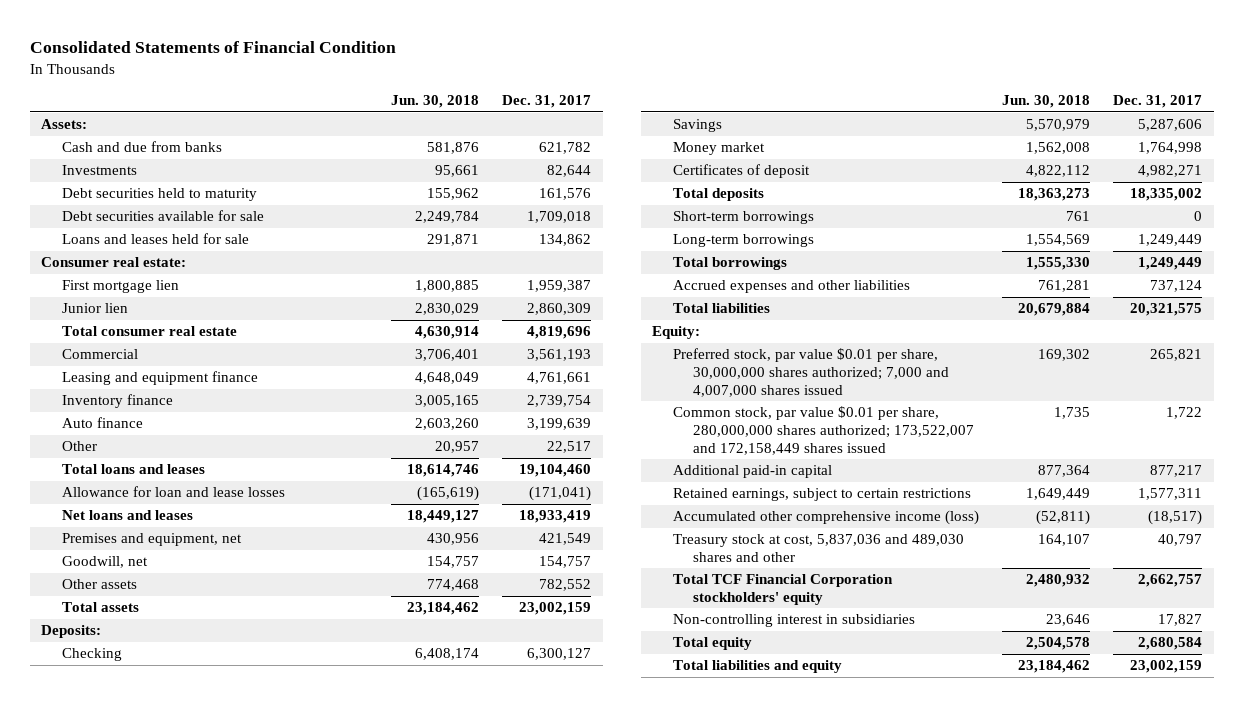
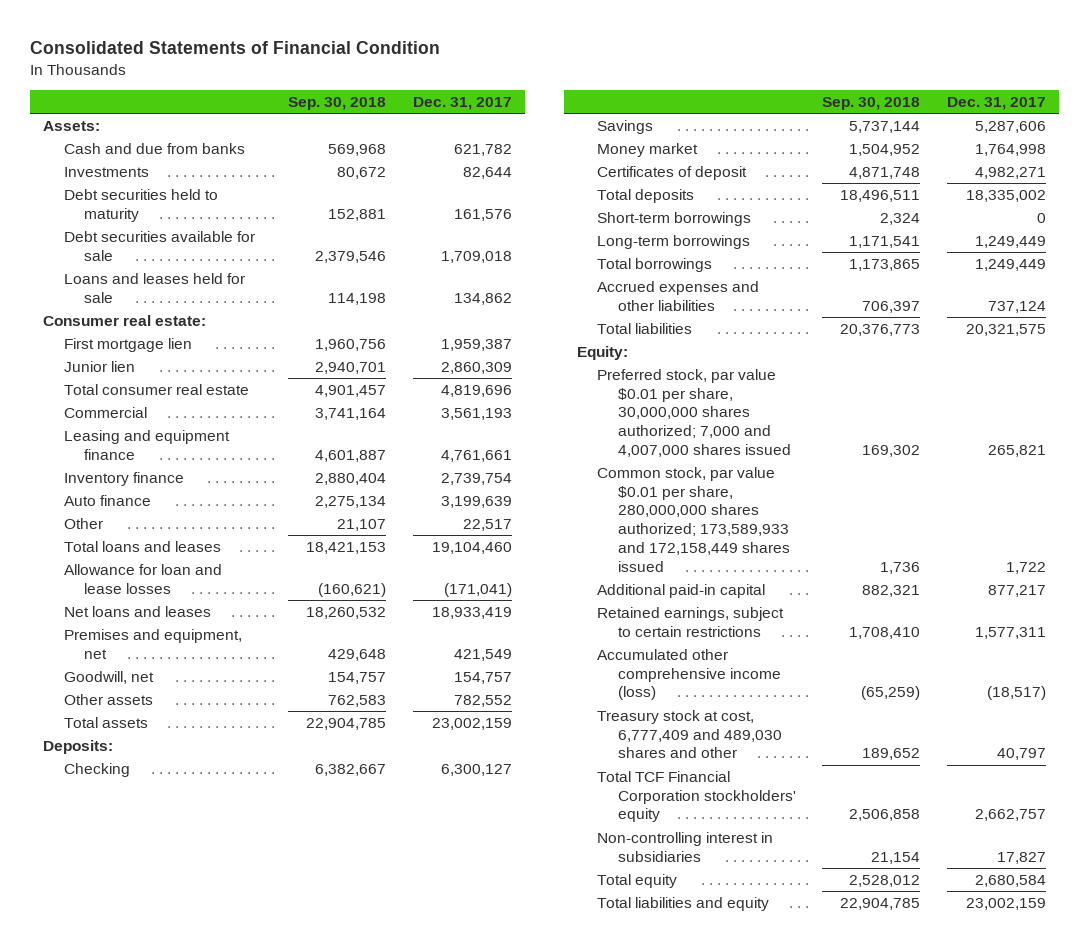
[390,95,479,109] Jun. 30, 2018 -> none
none -> [288,96,387,110] Sep. 30, 2018
[672,406,974,455] Common stock, par value $0.01 per share, 280,000,000 shares authorized; 173,522,007 and 172,158,449 shares issued -> [597,466,790,572] Common stock, par value $0.01 per share, 280,000,000 shares authorized; 173,589,933 and 172,158,449 shares issued
[672,534,964,563] Treasury stock at cost, 5,837,036 and 489,030 shares and other -> [597,709,782,759] Treasury stock at cost, 6,777,409 and 489,030 shares and other

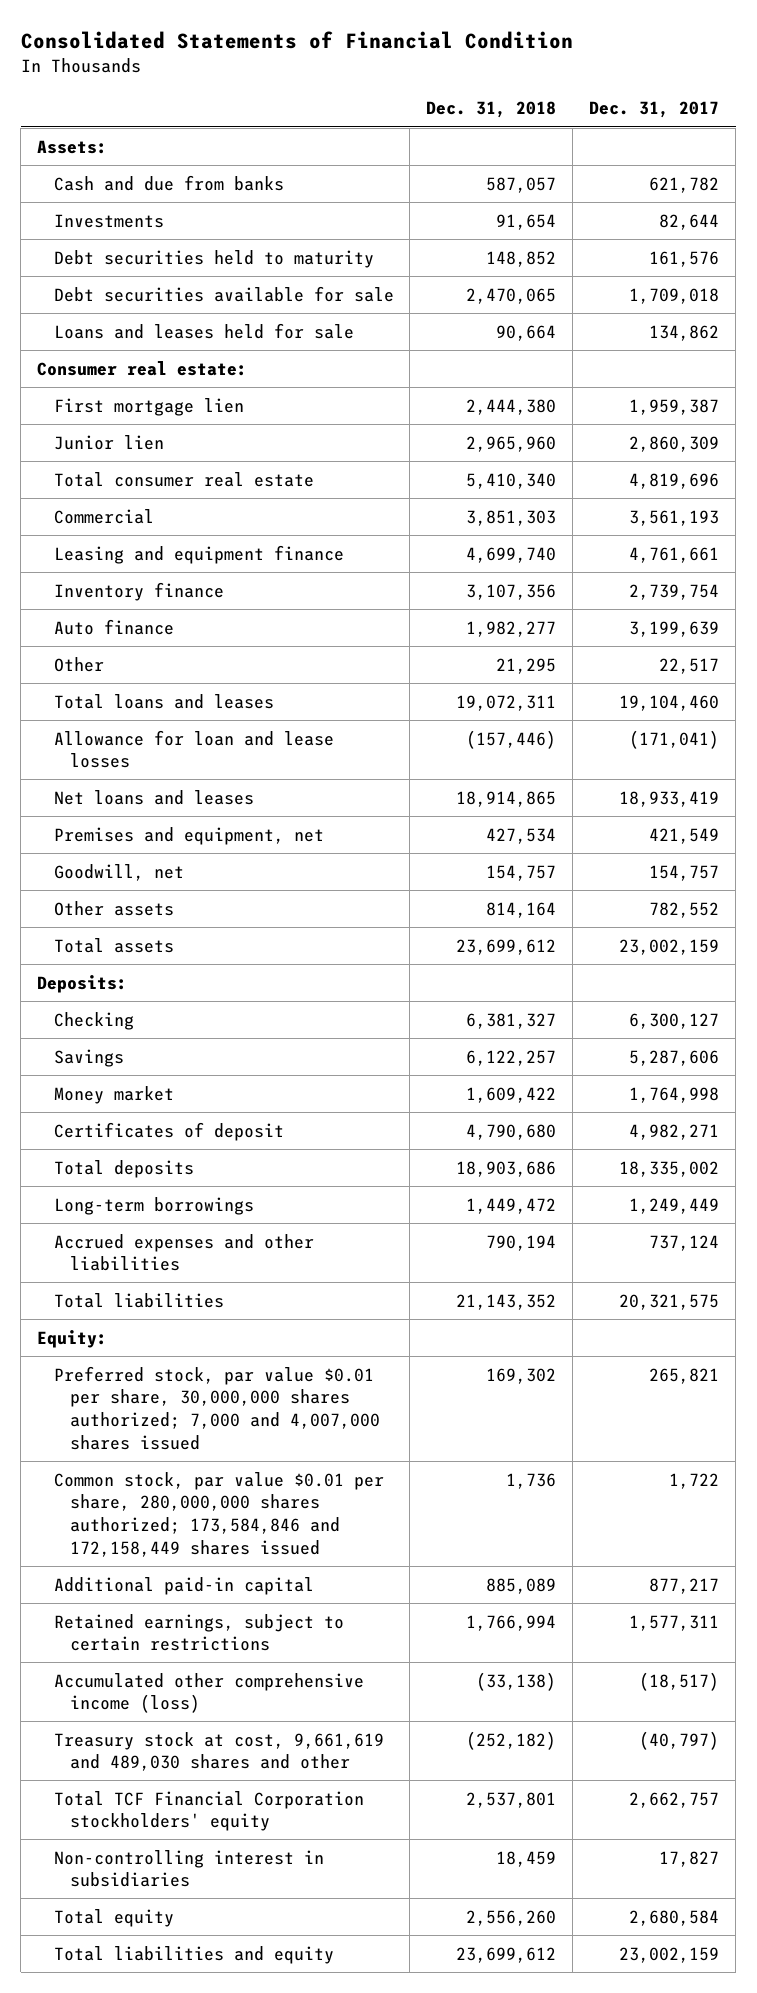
[288,96,387,110] Sep. 30, 2018 -> none
none -> [426,101,557,119] Dec. 31, 2018
[597,211,752,226] Short-term borrowings -> none
[597,257,713,272] Total borrowings -> none
[597,466,790,572] Common stock, par value $0.01 per share, 280,000,000 shares authorized; 173,589,933 and 172,158,449 shares issued -> [53,1471,384,1557] Common stock, par value $0.01 per share, 280,000,000 shares authorized; 173,584,846 and 172,158,449 shares issued
[597,709,782,759] Treasury stock at cost, 6,777,409 and 489,030 shares and other -> [53,1731,384,1772] Treasury stock at cost, 9,661,619 and 489,030 shares and other
[996,748,1046,761] 40,797 -> [639,1730,720,1750] (40,797)

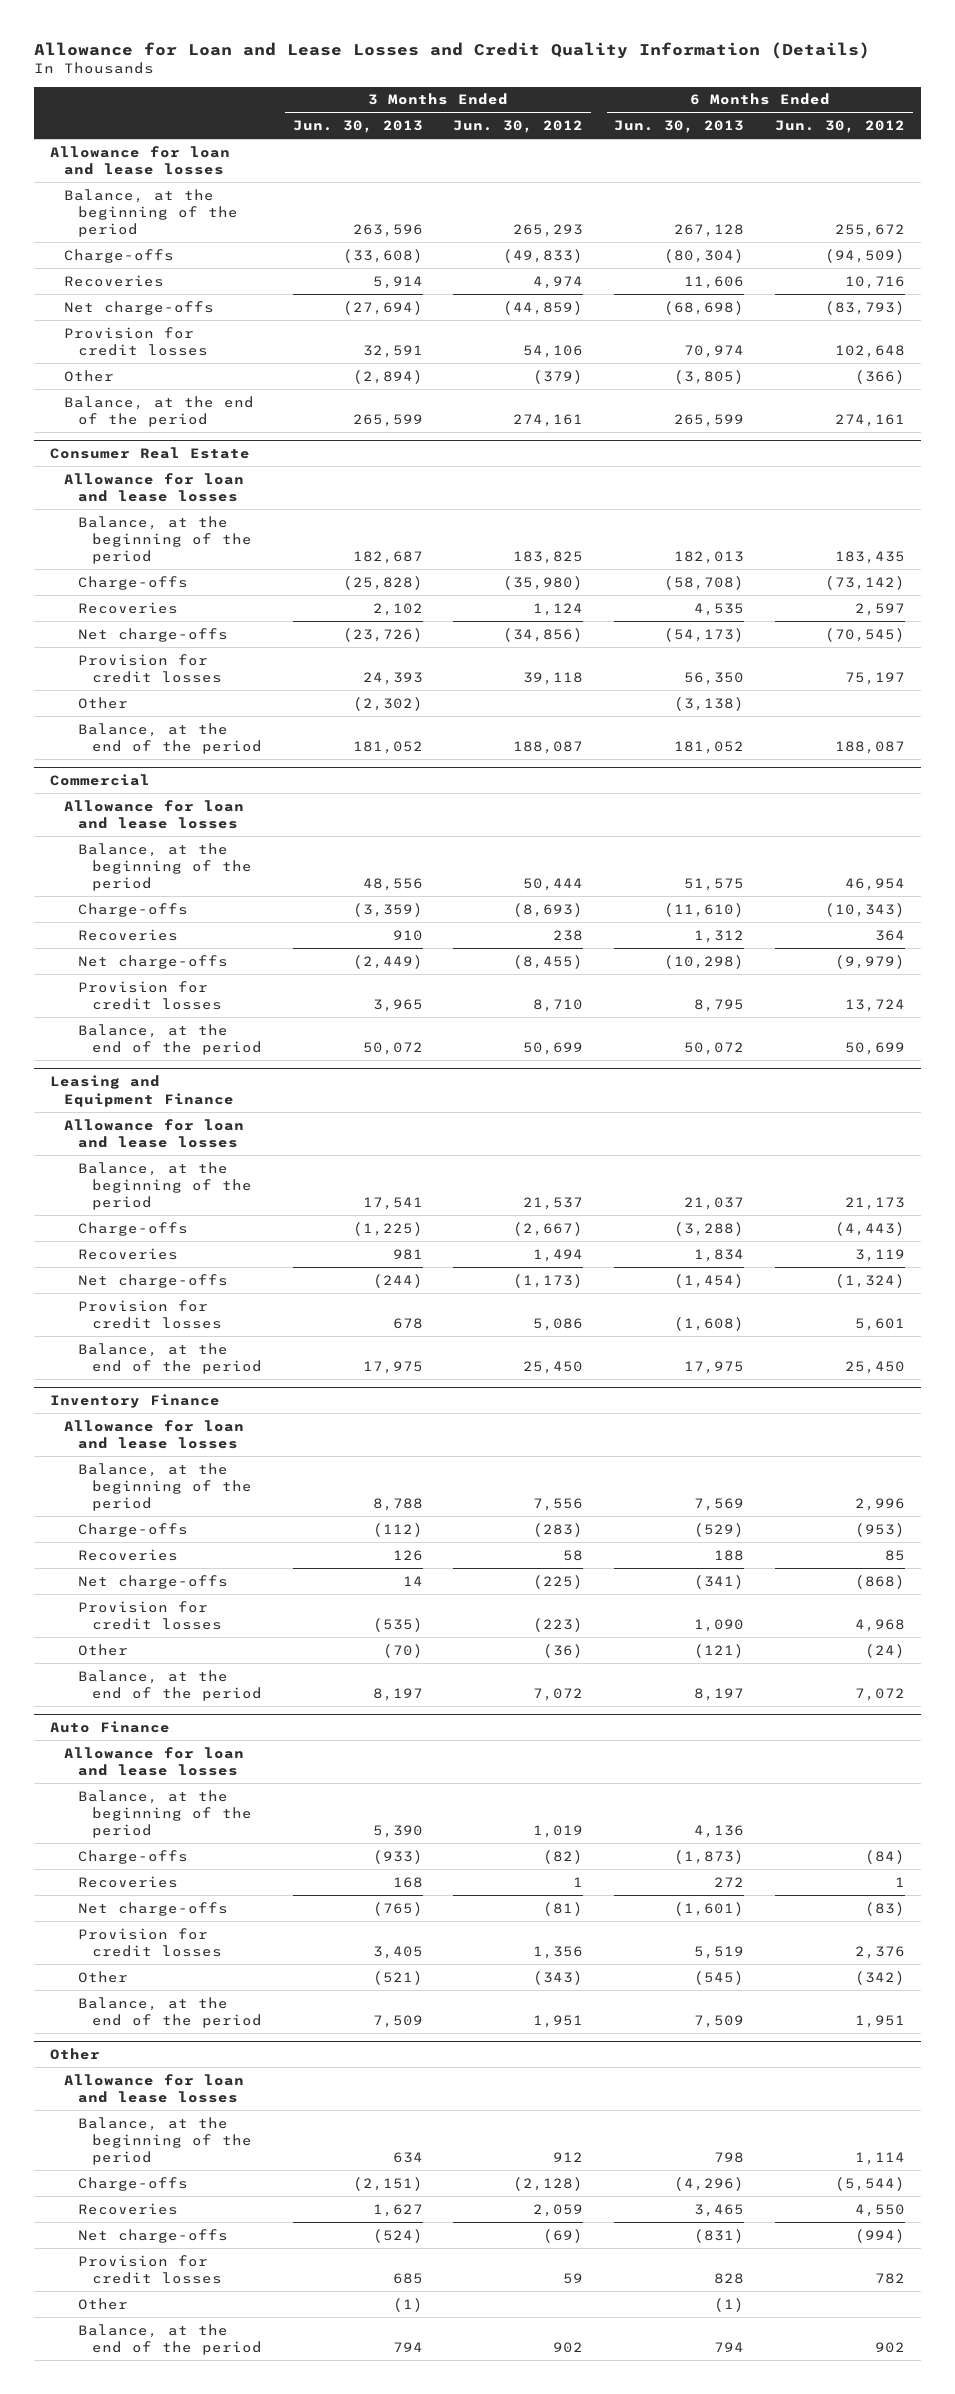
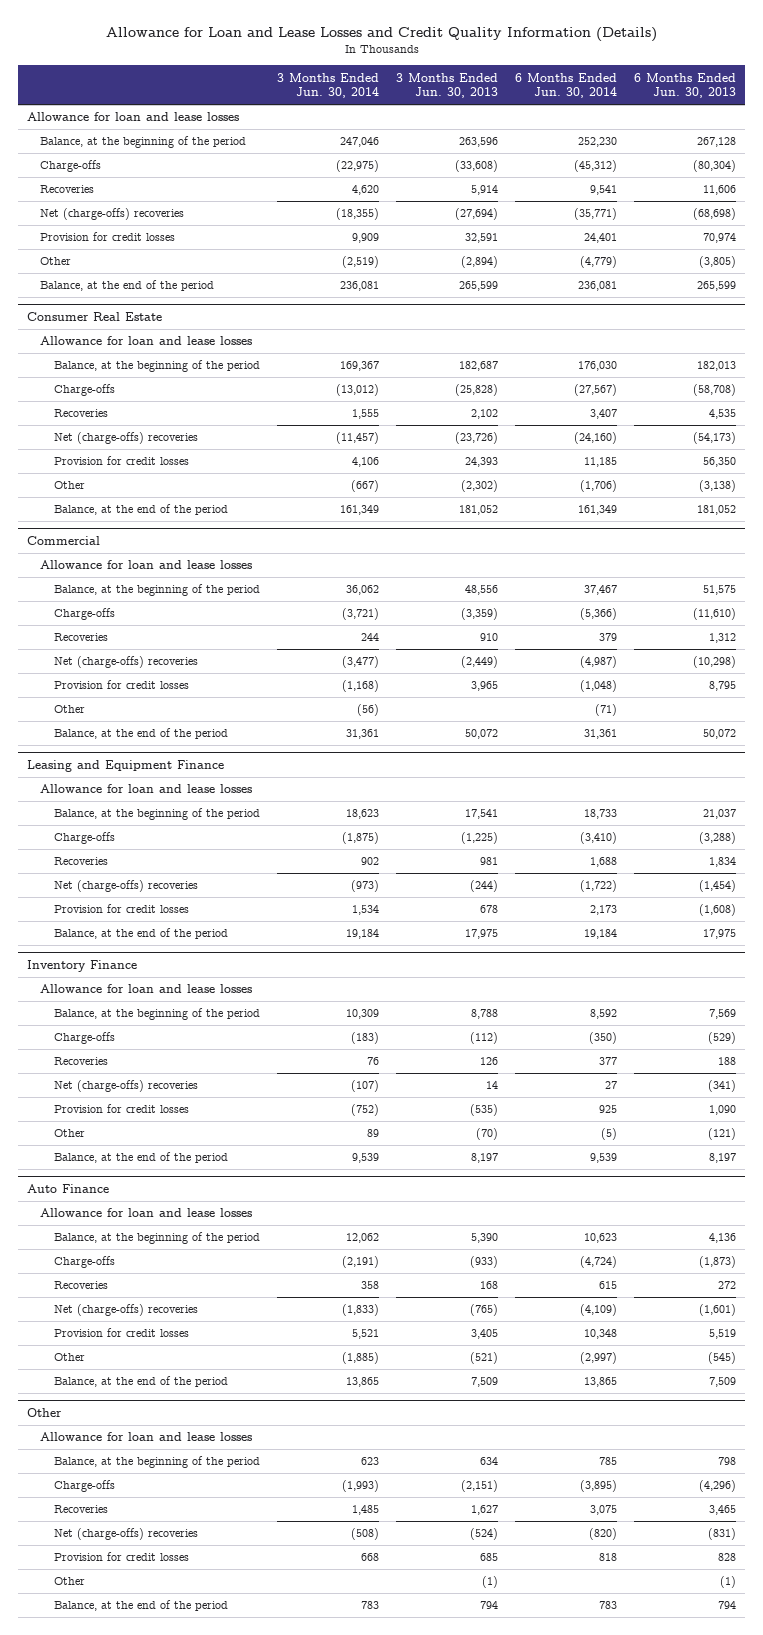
[453,120,584,134] Jun. 30, 2012 -> none
[775,120,906,134] Jun. 30, 2012 -> none
none -> [276,72,379,99] 3 Months Ended Jun. 30, 2014
none -> [515,72,618,99] 6 Months Ended Jun. 30, 2014
[63,300,214,315] Net charge-offs -> [40,208,185,221] Net (charge-offs) recoveries
[77,627,228,642] Net charge-offs -> [53,432,198,445] Net (charge-offs) recoveries
[77,954,228,969] Net charge-offs -> [53,656,198,669] Net (charge-offs) recoveries
none -> [53,705,85,714] Other
[77,1273,228,1288] Net charge-offs -> [53,880,198,893] Net (charge-offs) recoveries
[77,1574,228,1589] Net charge-offs -> [53,1080,198,1093] Net (charge-offs) recoveries
[77,1901,228,1916] Net charge-offs -> [53,1304,198,1317] Net (charge-offs) recoveries
[77,2228,228,2243] Net charge-offs -> [53,1528,198,1541] Net (charge-offs) recoveries

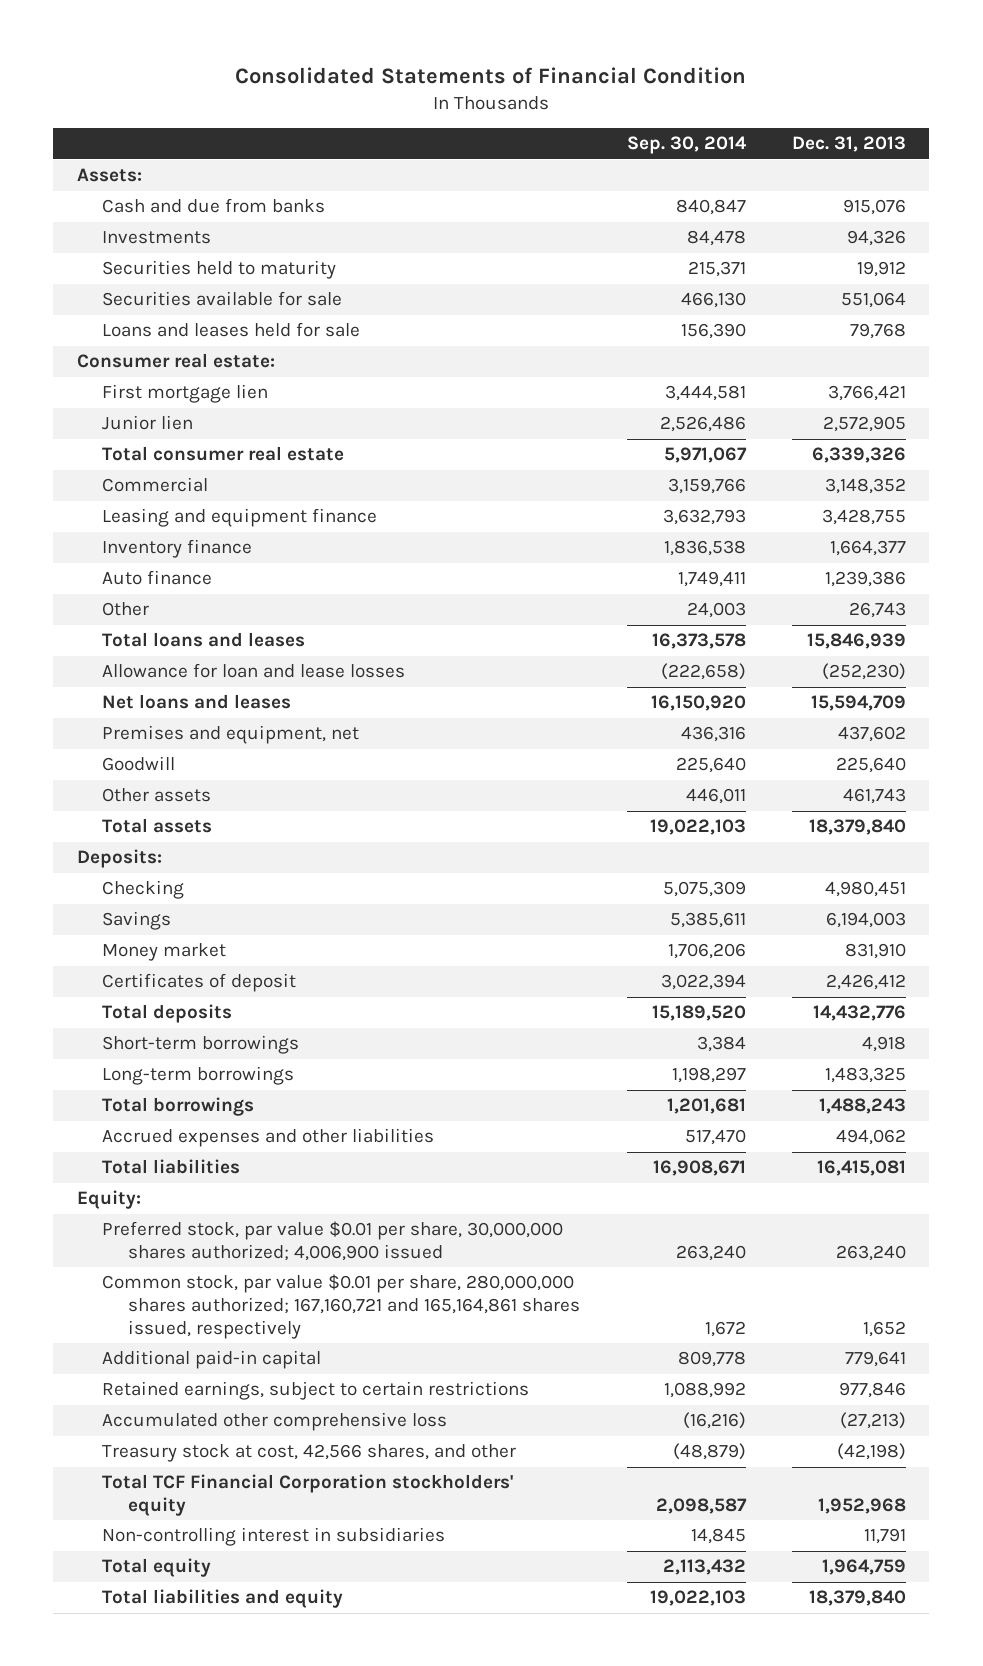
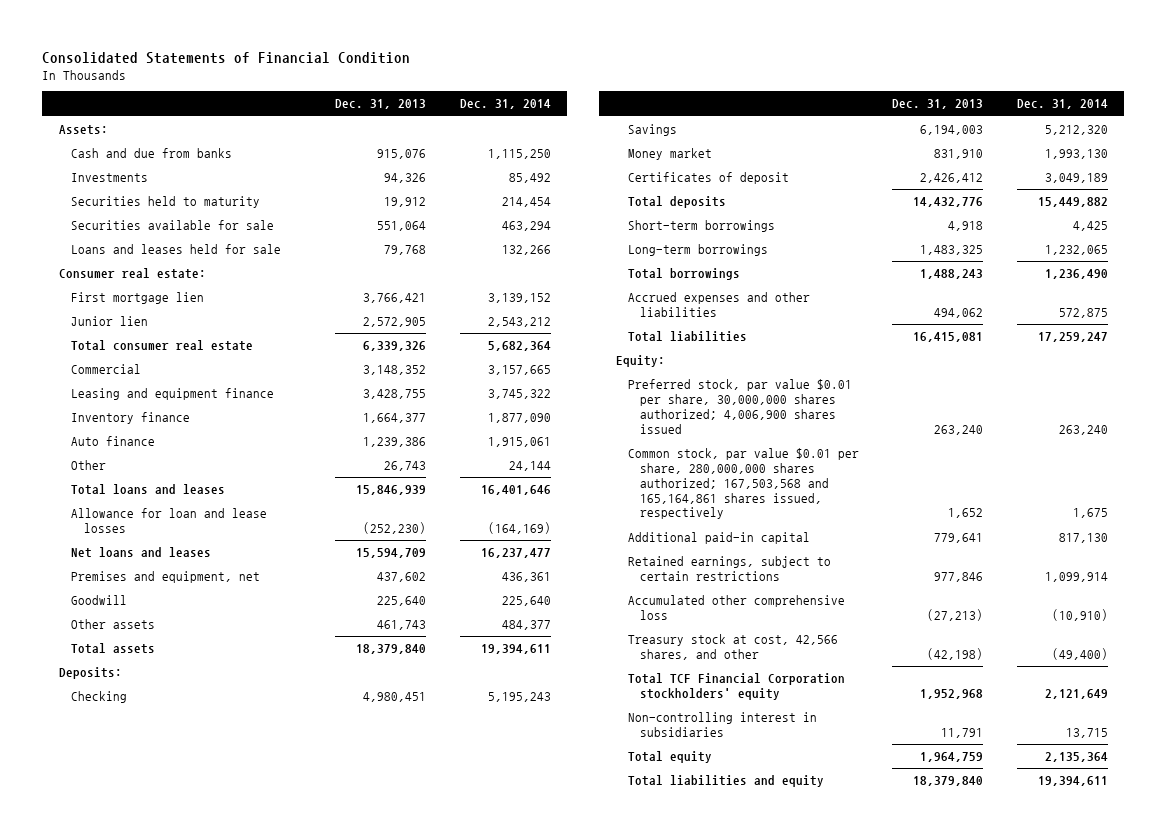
[626,136,747,155] Sep. 30, 2014 -> none
none -> [459,99,551,110] Dec. 31, 2014
[102,1221,564,1261] Preferred stock, par value $0.01 per share, 30,000,000 shares authorized; 4,006,900 issued -> [627,379,852,434] Preferred stock, par value $0.01 per share, 30,000,000 shares authorized; 4,006,900 shares issued
[102,1274,580,1339] Common stock, par value $0.01 per share, 280,000,000 shares authorized; 167,160,721 and 165,164,861 shares issued, respectively -> [627,448,859,520] Common stock, par value $0.01 per share, 280,000,000 shares authorized; 167,503,568 and 165,164,861 shares issued, respectively

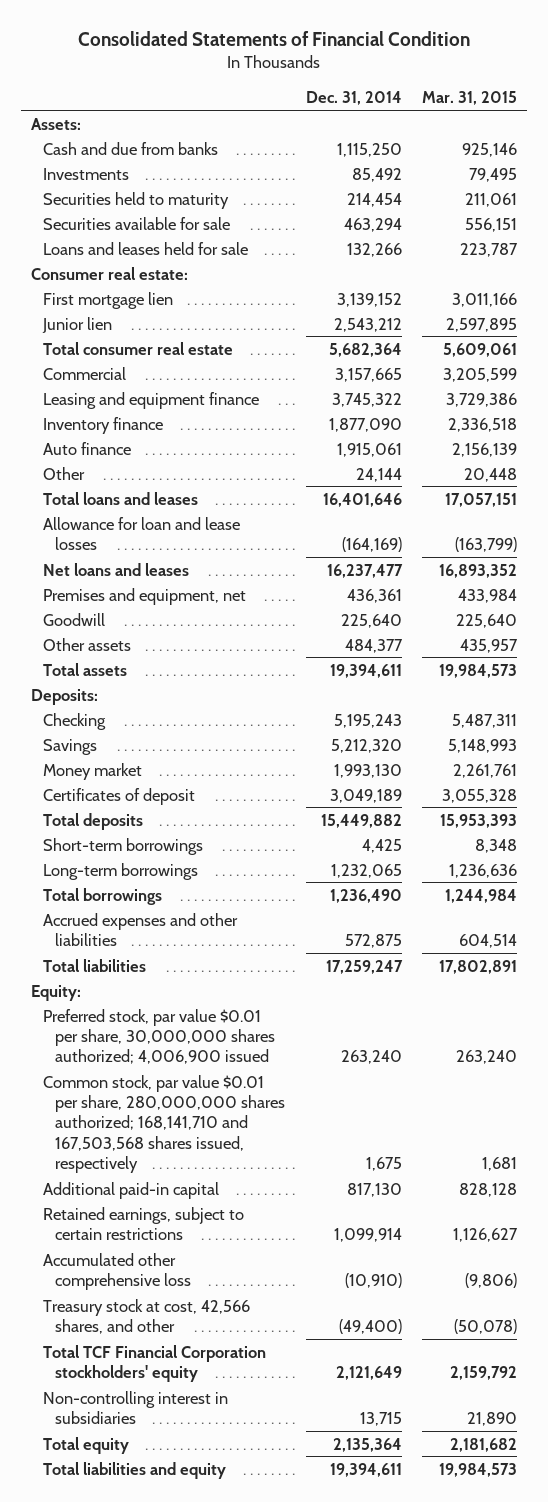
[335,99,427,110] Dec. 31, 2013 -> none
none -> [422,91,518,106] Mar. 31, 2015
[627,379,852,434] Preferred stock, par value $0.01 per share, 30,000,000 shares authorized; 4,006,900 shares issued -> [42,1008,276,1065] Preferred stock, par value $0.01 per share, 30,000,000 shares authorized; 4,006,900 issued
[627,448,859,520] Common stock, par value $0.01 per share, 280,000,000 shares authorized; 167,503,568 and 165,164,861 shares issued, respectively -> [42,1074,286,1174] Common stock, par value $0.01 per share, 280,000,000 shares authorized; 168,141,710 and 167,503,568 shares issued, respectively

